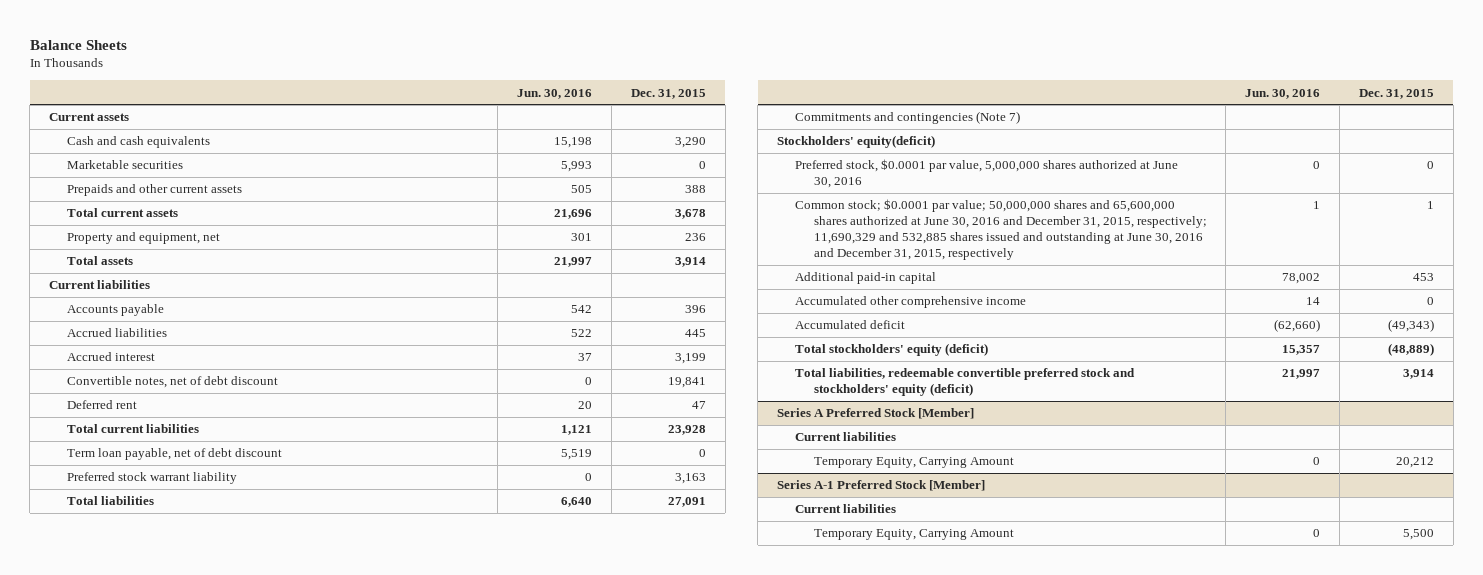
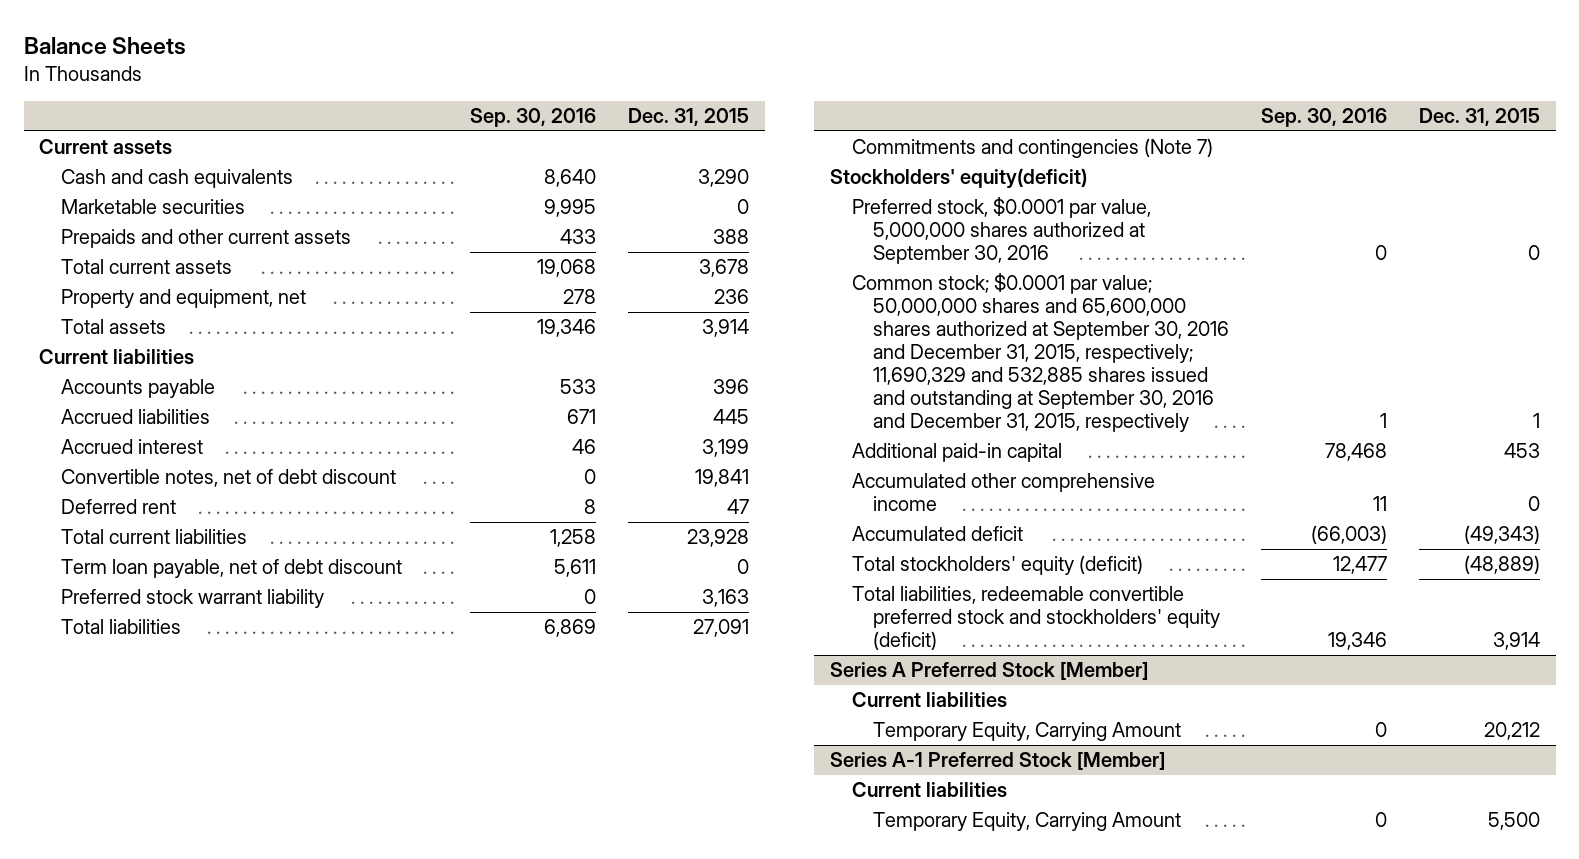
[517,88,593,99] Jun. 30, 2016 -> none
none -> [470,107,597,127] Sep. 30, 2016
[795,159,1179,189] Preferred stock, $0.0001 par value, 5,000,000 shares authorized at June 30, 2016 -> [851,197,1151,265] Preferred stock, $0.0001 par value, 5,000,000 shares authorized at September 30, 2016
[795,199,1207,261] Common stock; $0.0001 par value; 50,000,000 shares and 65,600,000 shares authorized at June 30, 2016 and December 31, 2015, respectively; 11,690,329 and 532,885 shares issued and outstanding at June 30, 2016 and December 31, 2015, respectively -> [851,273,1230,433] Common stock; $0.0001 par value; 50,000,000 shares and 65,600,000 shares authorized at September 30, 2016 and December 31, 2015, respectively; 11,690,329 and 532,885 shares issued and outstanding at September 30, 2016 and December 31, 2015, respectively

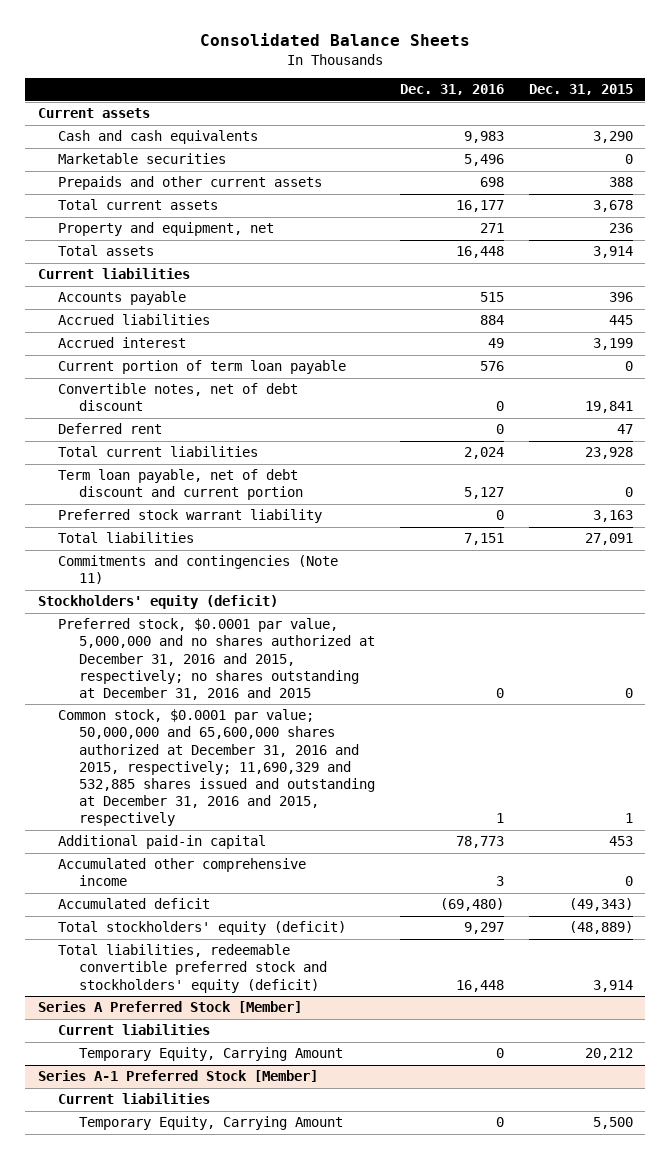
[23,37,186,56] Balance Sheets -> [200,33,471,47] Consolidated Balance Sheets
[470,107,597,127] Sep. 30, 2016 -> none
none -> [399,84,504,96] Dec. 31, 2016
none -> [58,360,347,375] Current portion of term loan payable
[60,559,402,579] Term loan payable, net of debt discount -> [58,469,304,501] Term loan payable, net of debt discount and current portion
[851,138,1213,159] Commitments and contingencies (Note 7) -> [58,555,339,585] Commitments and contingencies (Note 11)
[830,168,1088,190] Stockholders' equity(deficit) -> [37,595,278,610] Stockholders' equity (deficit)
[851,197,1151,265] Preferred stock, $0.0001 par value, 5,000,000 shares authorized at September 30, 2016 -> [58,618,376,700] Preferred stock, $0.0001 par value, 5,000,000 and no shares authorized at December 31, 2016 and 2015, respectively; no shares outstanding at December 31, 2016 and 2015
[851,273,1230,433] Common stock; $0.0001 par value; 50,000,000 shares and 65,600,000 shares authorized at September 30, 2016 and December 31, 2015, respectively; 11,690,329 and 532,885 shares issued and outstanding at September 30, 2016 and December 31, 2015, respectively -> [58,709,376,827] Common stock, $0.0001 par value; 50,000,000 and 65,600,000 shares authorized at December 31, 2016 and 2015, respectively; 11,690,329 and 532,885 shares issued and outstanding at December 31, 2016 and 2015, respectively

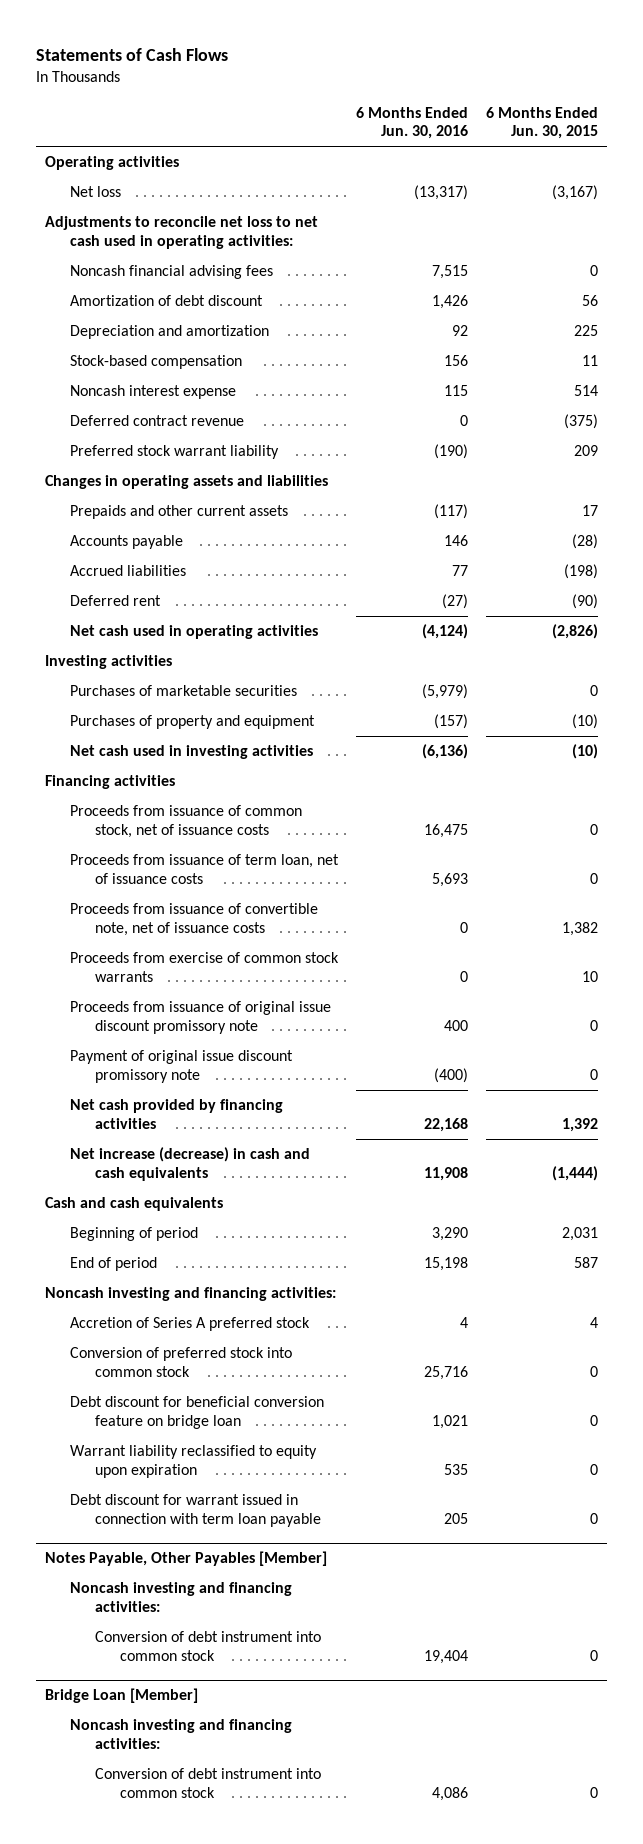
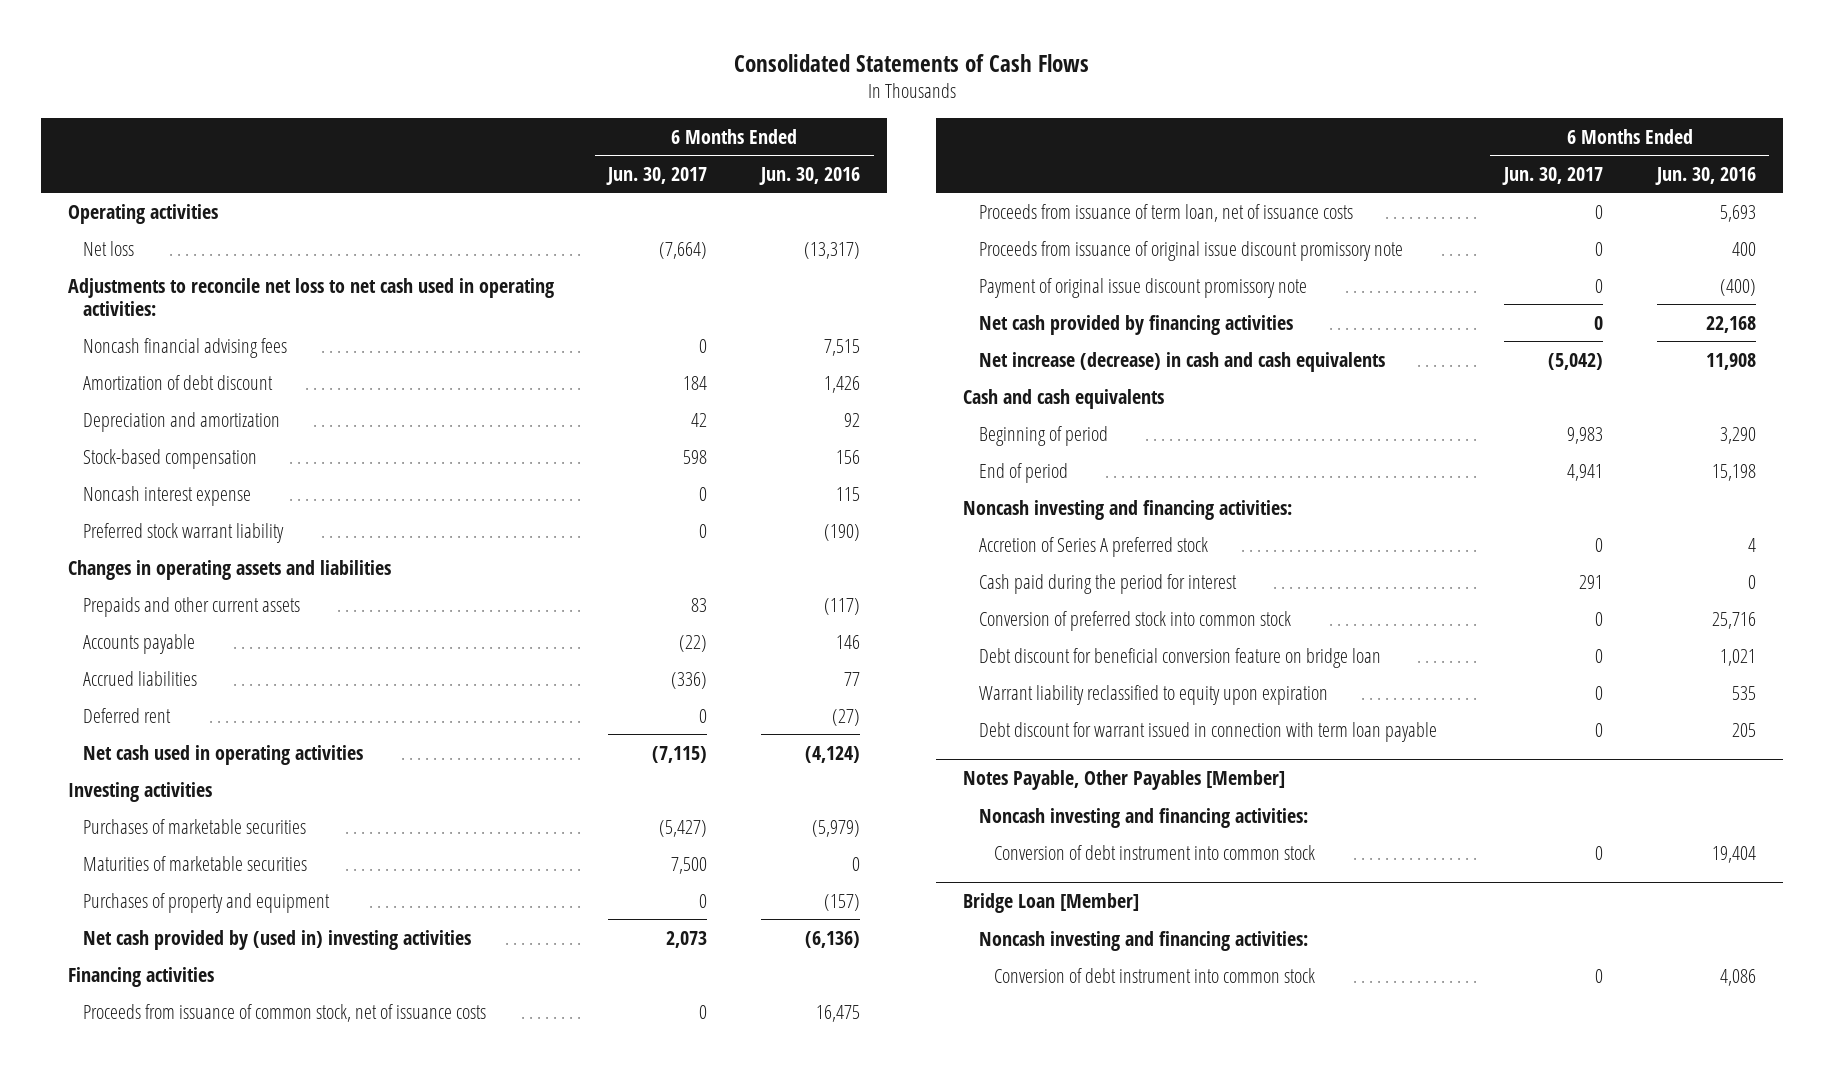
[36,47,229,61] Statements of Cash Flows -> [733,53,1089,72] Consolidated Statements of Cash Flows
[485,106,598,140] 6 Months Ended Jun. 30, 2015 -> none
none -> [606,166,708,185] Jun. 30, 2017
[70,415,245,427] Deferred contract revenue -> none
none -> [83,855,308,871] Maturities of marketable securities
[70,745,314,760] Net cash used in investing activities -> [83,929,472,950] Net cash provided by (used in) investing activities
[70,903,319,936] Proceeds from issuance of convertible note, net of issuance costs -> none
[70,952,340,982] Proceeds from exercise of common stock warrants -> none
none -> [978,573,1237,594] Cash paid during the period for interest

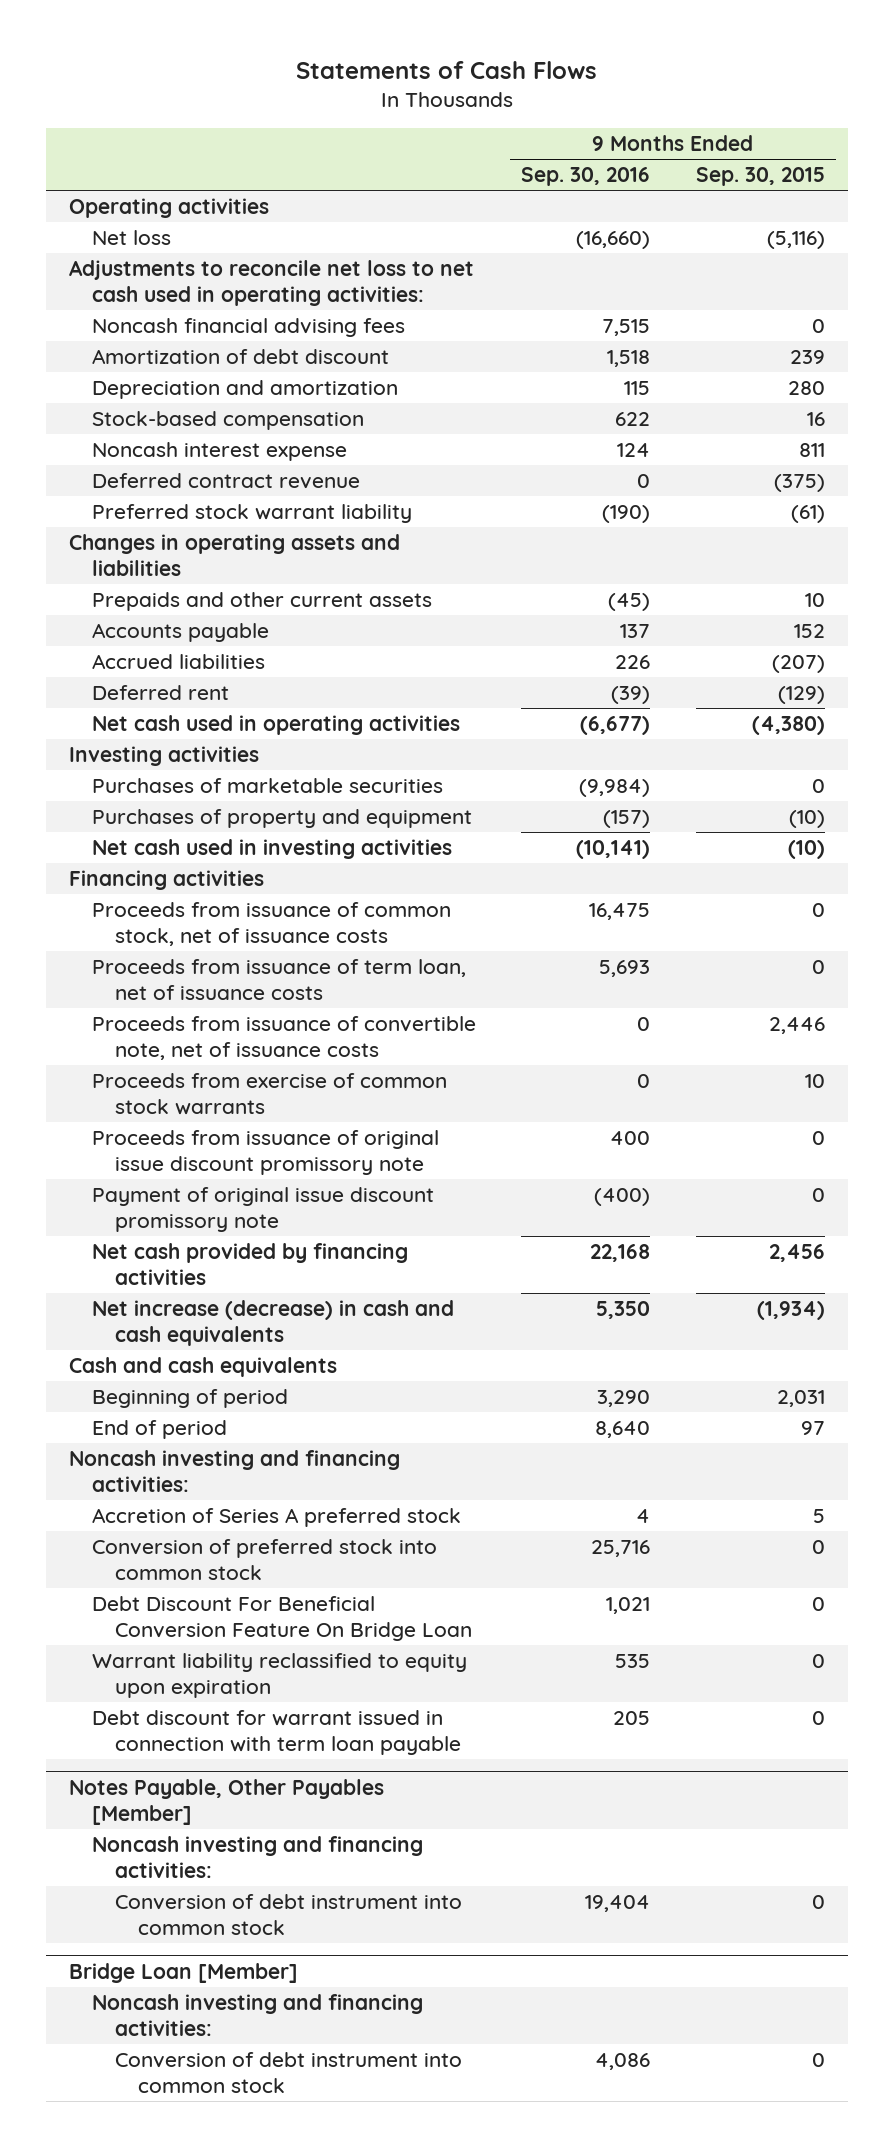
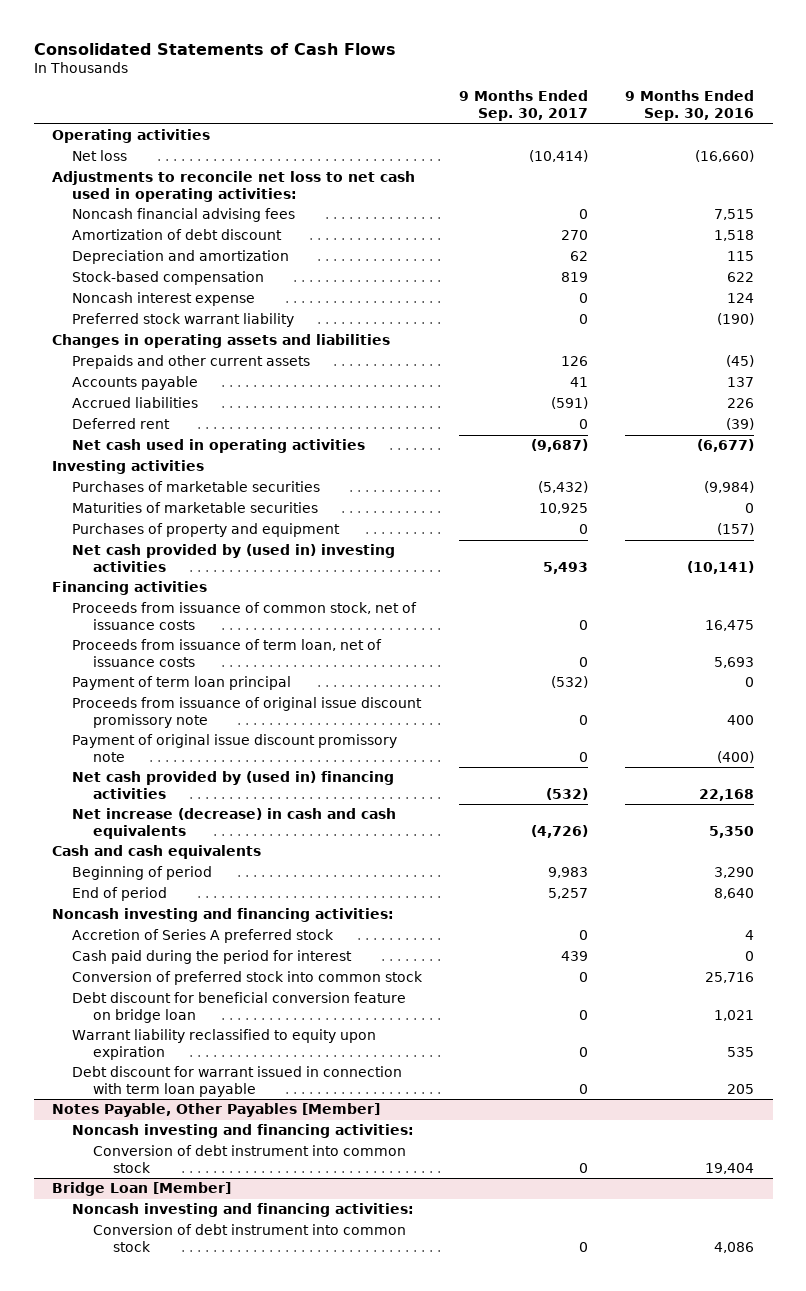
[295,60,597,79] Statements of Cash Flows -> [33,42,396,55] Consolidated Statements of Cash Flows
[695,167,825,187] Sep. 30, 2015 -> none
none -> [459,90,589,122] 9 Months Ended Sep. 30, 2017
[91,473,360,490] Deferred contract revenue -> none
none -> [72,502,319,514] Maturities of marketable securities
[91,839,452,860] Net cash used in investing activities -> [72,544,396,573] Net cash provided by (used in) investing activities
[91,1016,476,1060] Proceeds from issuance of convertible note, net of issuance costs -> none
[91,1073,447,1115] Proceeds from exercise of common stock warrants -> none
none -> [72,676,292,691] Payment of term loan principal
[91,1243,408,1285] Net cash provided by financing activities -> [72,771,395,800] Net cash provided by (used in) financing activities
none -> [72,950,353,965] Cash paid during the period for interest
[91,1596,473,1641] Debt Discount For Beneficial Conversion Feature On Bridge Loan -> [72,992,407,1024] Debt discount for beneficial conversion feature on bridge loan

